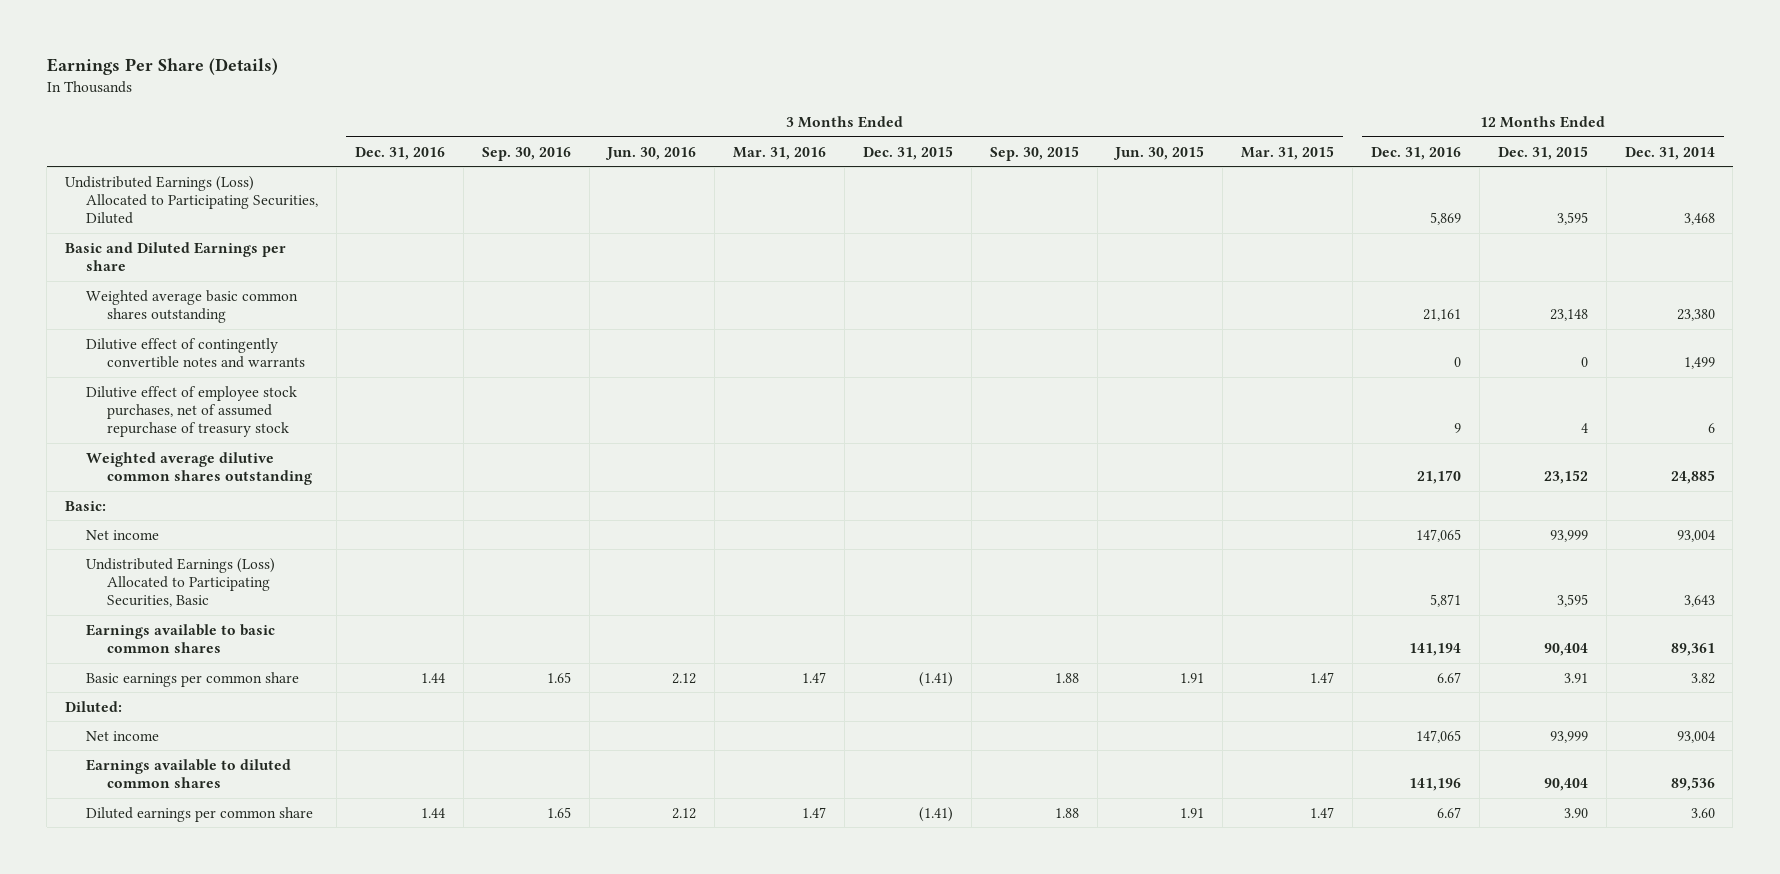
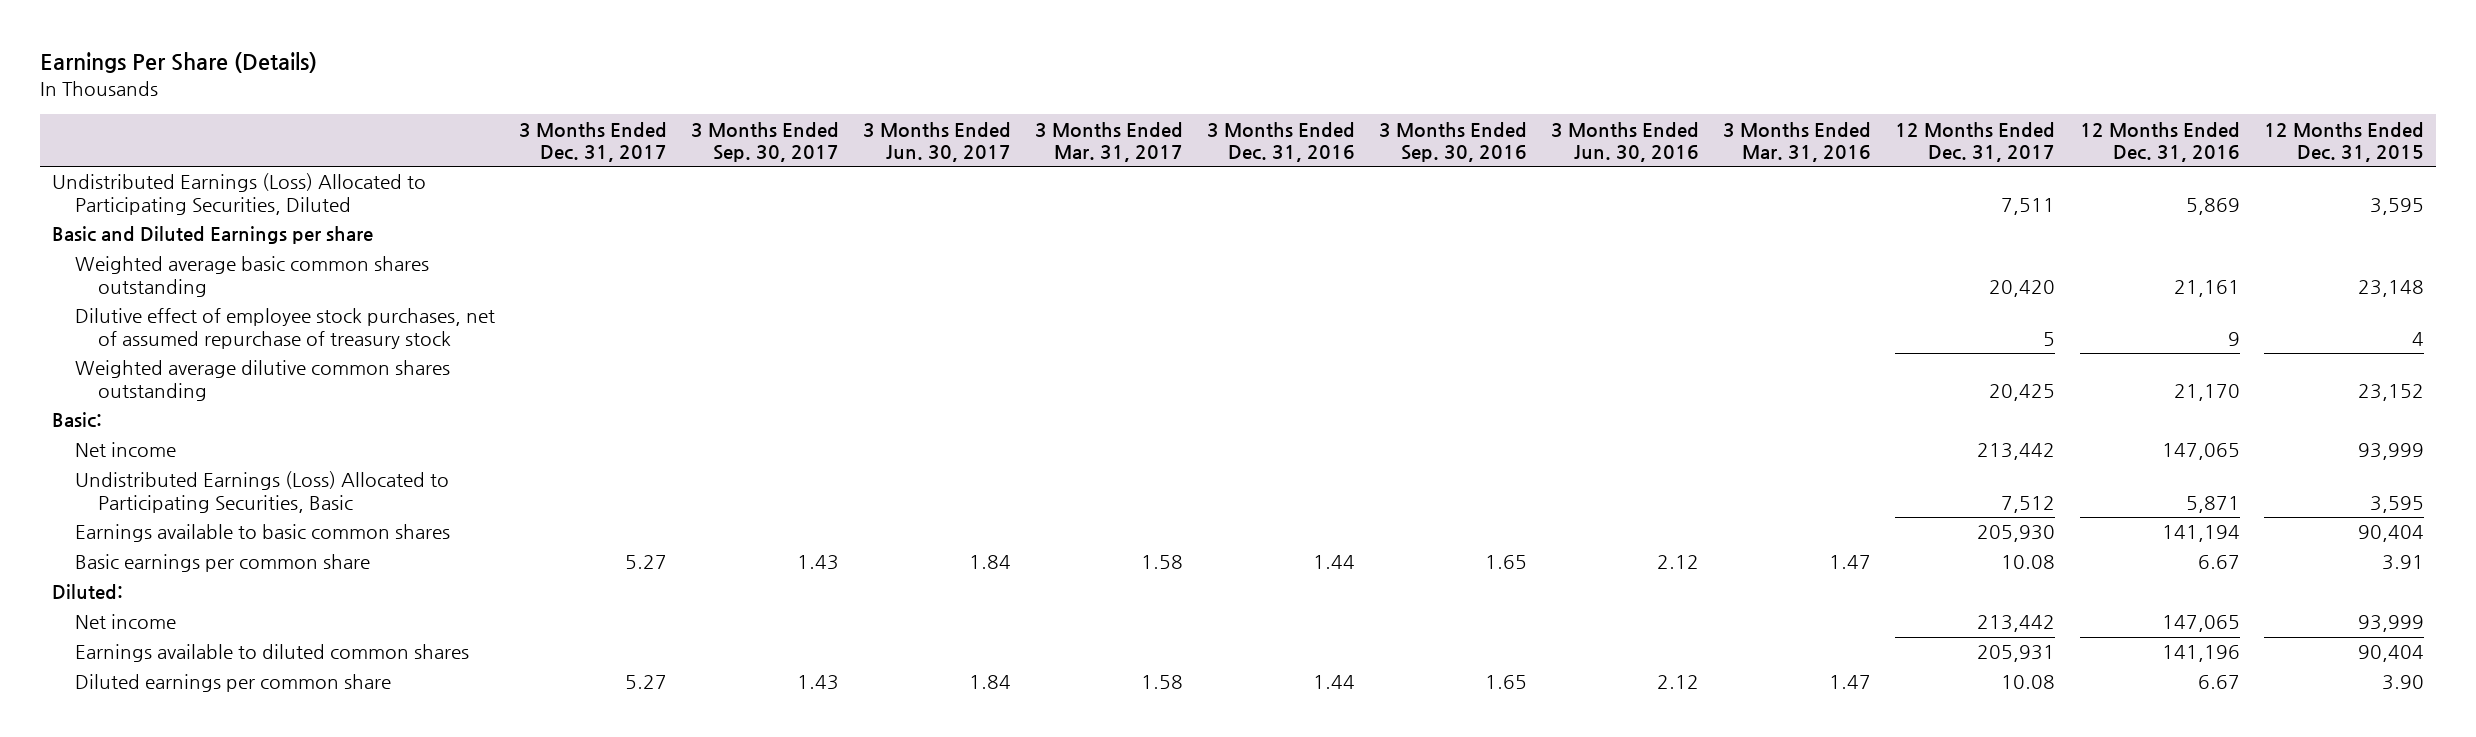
[862,145,953,160] Dec. 31, 2015 -> none
[989,145,1079,161] Sep. 30, 2015 -> none
[1113,145,1205,160] Jun. 30, 2015 -> none
[1241,145,1335,160] Mar. 31, 2015 -> none
[1624,146,1715,160] Dec. 31, 2014 -> none
none -> [519,121,668,163] 3 Months Ended Dec. 31, 2017
none -> [691,121,840,163] 3 Months Ended Sep. 30, 2017
none -> [863,121,1012,163] 3 Months Ended Jun. 30, 2017
none -> [1035,121,1184,163] 3 Months Ended Mar. 31, 2017
none -> [1895,121,2056,163] 12 Months Ended Dec. 31, 2017
[86,337,305,369] Dilutive effect of contingently convertible notes and warrants -> none

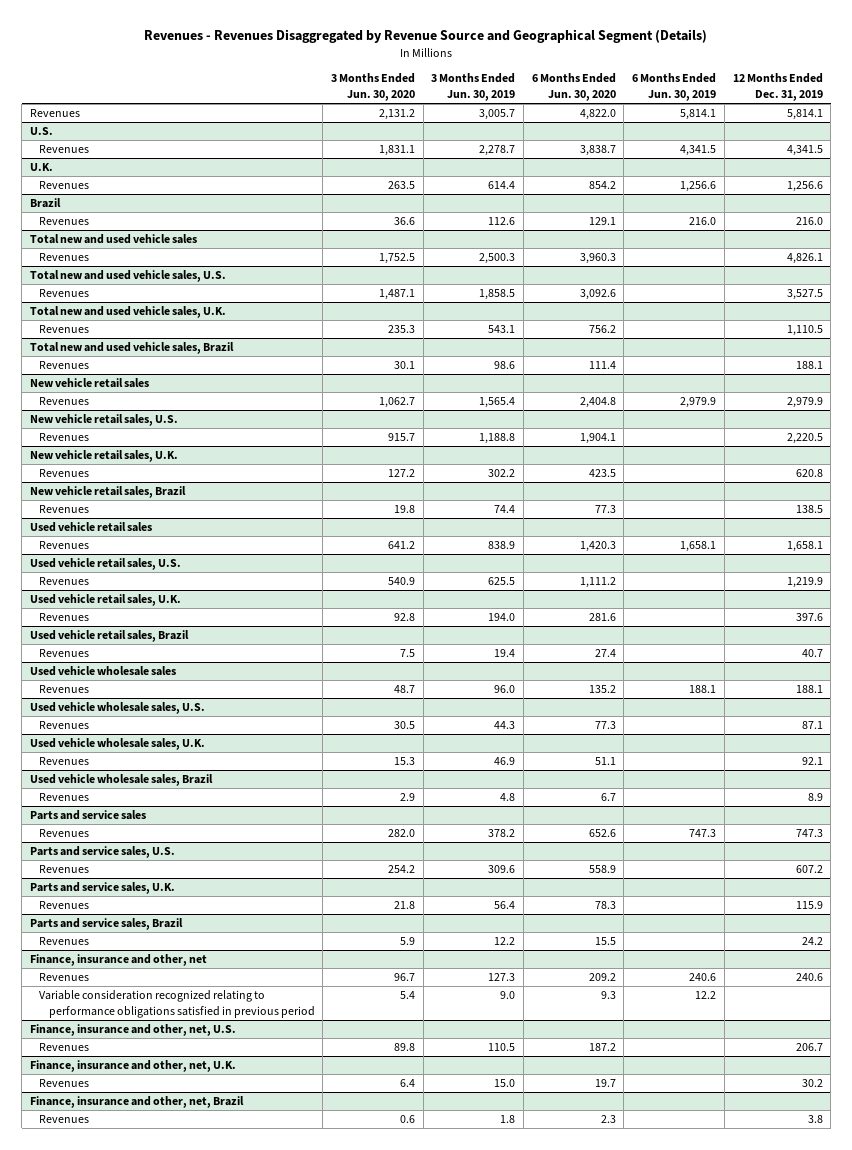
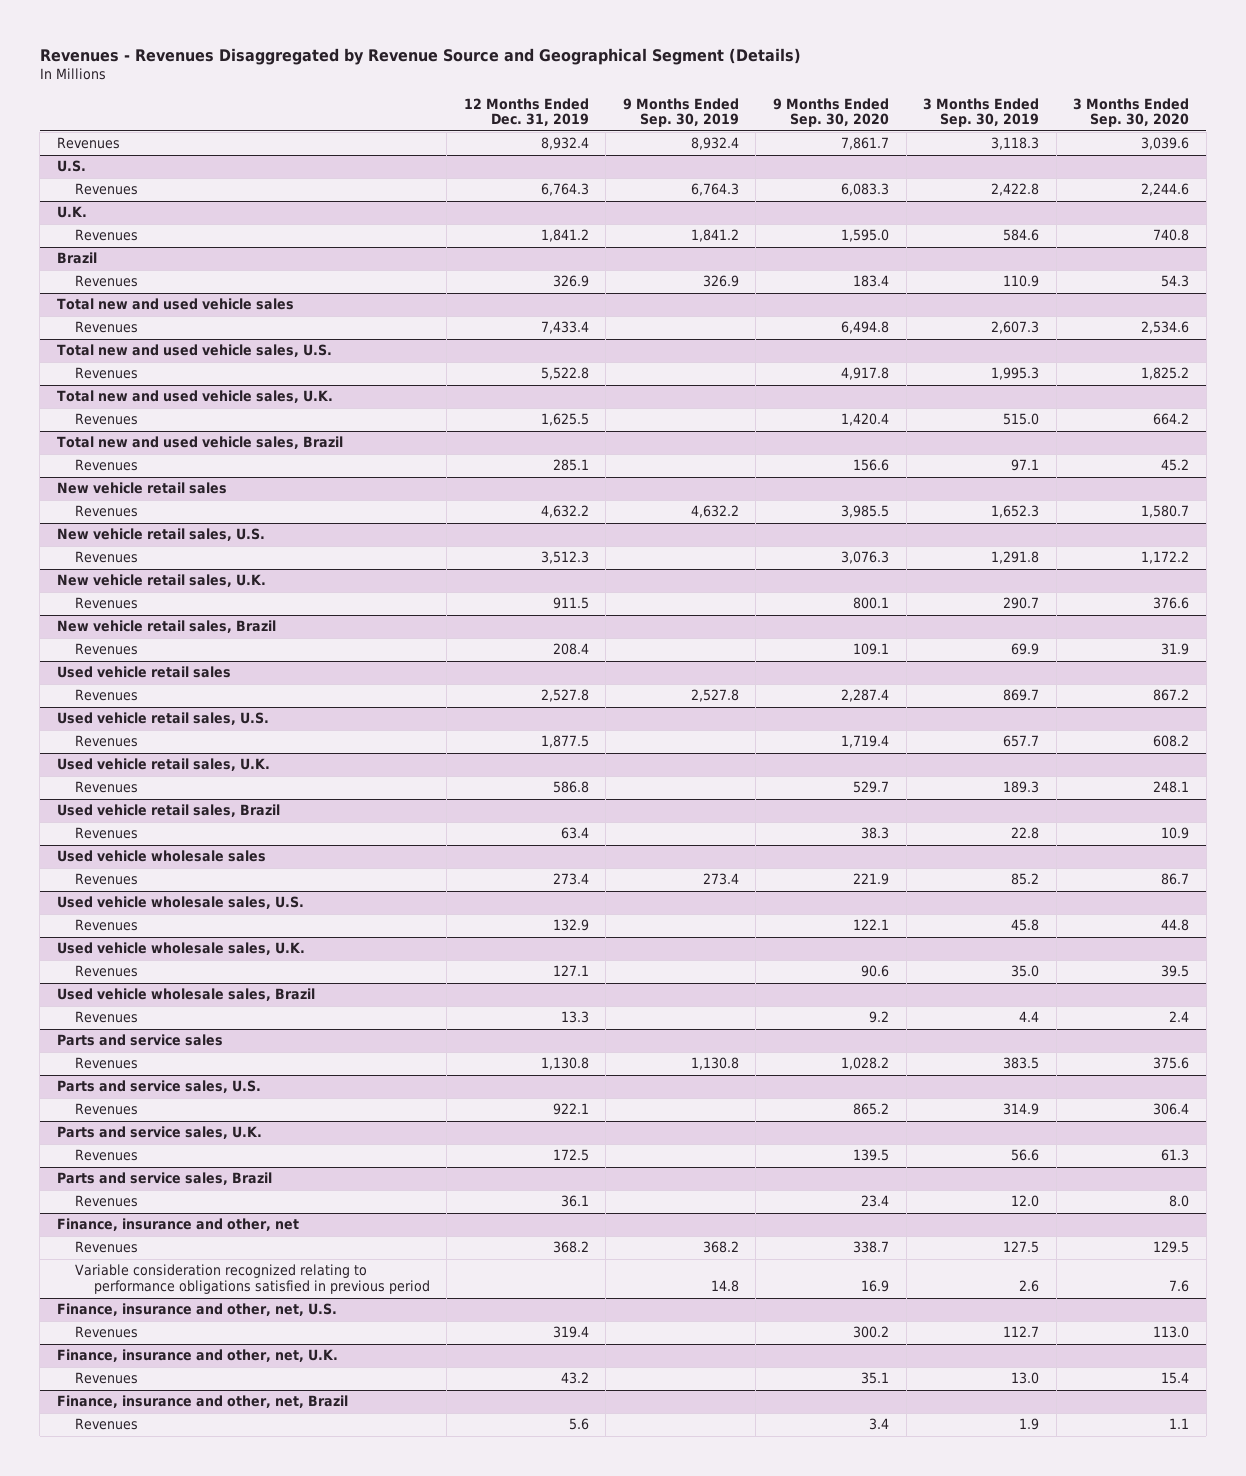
[330,73,415,101] 3 Months Ended Jun. 30, 2020 -> none
[431,73,516,101] 3 Months Ended Jun. 30, 2019 -> none
[531,73,616,101] 6 Months Ended Jun. 30, 2020 -> none
[632,73,717,101] 6 Months Ended Jun. 30, 2019 -> none
none -> [622,97,739,128] 9 Months Ended Sep. 30, 2019
none -> [773,97,890,128] 9 Months Ended Sep. 30, 2020
none -> [923,97,1040,128] 3 Months Ended Sep. 30, 2019
none -> [1073,97,1190,128] 3 Months Ended Sep. 30, 2020
[786,109,823,121] 5,814.1 -> [540,137,589,151] 8,932.4
[786,145,823,157] 4,341.5 -> [540,183,589,197] 6,764.3
[786,181,823,193] 1,256.6 -> [540,229,589,243] 1,841.2
[795,217,823,226] 216.0 -> [552,275,589,288] 326.9
[786,253,823,265] 4,826.1 -> [540,321,589,335] 7,433.4
[786,289,823,301] 3,527.5 -> [540,367,589,381] 5,522.8
[786,325,823,337] 1,110.5 -> [540,413,589,427] 1,625.5
[795,361,823,370] 188.1 -> [552,459,589,472] 285.1
[786,397,823,409] 2,979.9 -> [540,505,589,519] 4,632.2
[786,433,823,445] 2,220.5 -> [540,551,589,565] 3,512.3
[795,469,823,478] 620.8 -> [552,597,589,610] 911.5
[795,505,823,514] 138.5 -> [552,643,589,656] 208.4
[786,541,823,553] 1,658.1 -> [540,689,589,703] 2,527.8
[786,577,823,589] 1,219.9 -> [540,735,589,749] 1,877.5
[795,613,823,622] 397.6 -> [552,781,589,794] 586.8
[801,649,823,658] 40.7 -> [560,827,589,840] 63.4
[795,685,823,694] 188.1 -> [552,873,589,886] 273.4
[801,721,823,730] 87.1 -> [552,919,589,932] 132.9
[801,757,823,766] 92.1 -> [552,965,589,977] 127.1
[807,793,823,802] 8.9 -> [560,1011,589,1024] 13.3
[795,829,823,838] 747.3 -> [540,1057,589,1071] 1,130.8
[795,865,823,874] 607.2 -> [552,1103,589,1116] 922.1
[795,901,823,910] 115.9 -> [552,1149,589,1162] 172.5
[801,937,823,946] 24.2 -> [560,1195,589,1208] 36.1
[795,973,823,982] 240.6 -> [552,1241,589,1254] 368.2
[795,1043,823,1052] 206.7 -> [552,1326,589,1339] 319.4
[801,1079,823,1088] 30.2 -> [560,1372,589,1385] 43.2
[807,1115,823,1124] 3.8 -> [568,1418,589,1431] 5.6

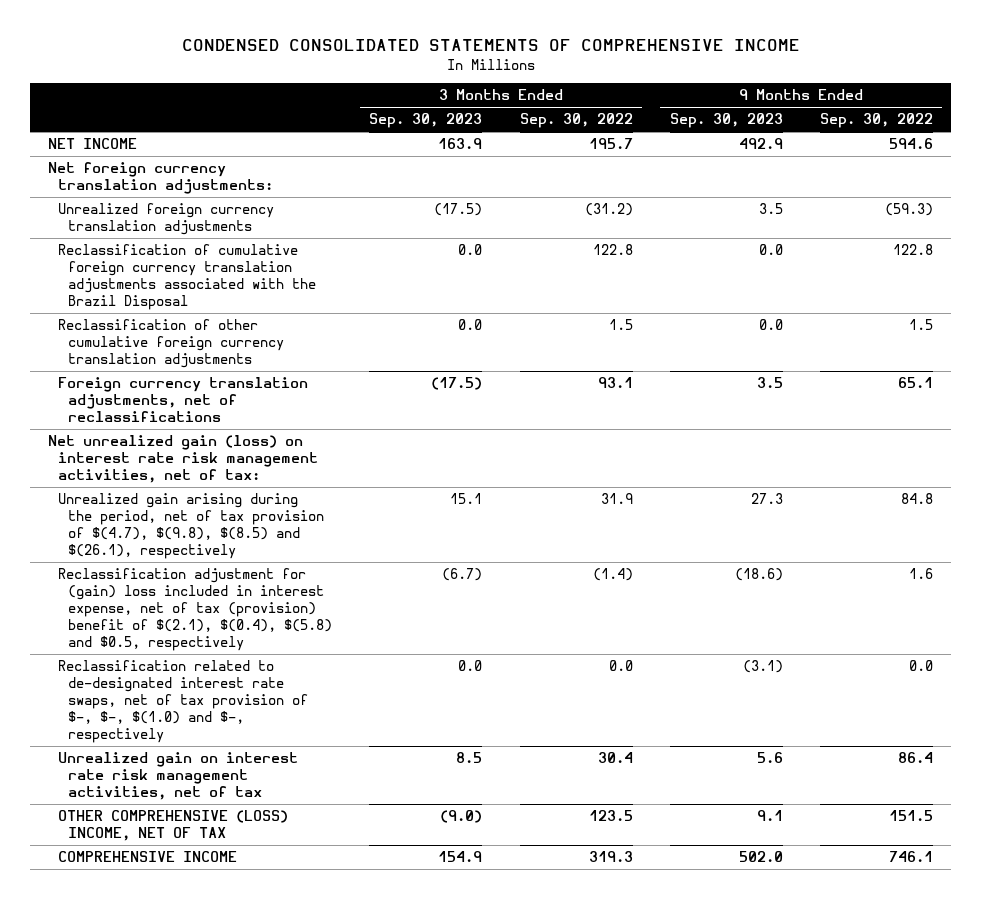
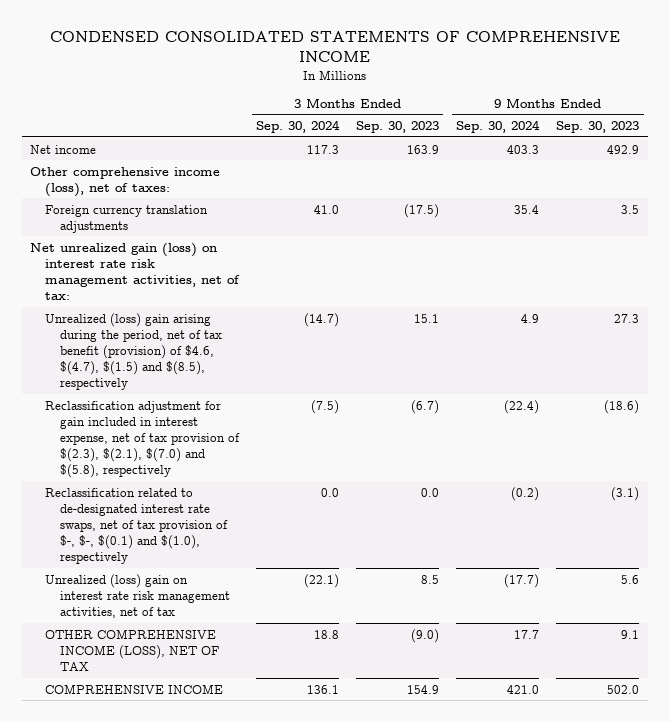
[519,113,633,129] Sep. 30, 2022 -> none
[819,113,933,129] Sep. 30, 2022 -> none
none -> [256,120,341,134] Sep. 30, 2024
none -> [456,120,541,134] Sep. 30, 2024
[48,162,274,195] Net foreign currency translation adjustments: -> none
[58,203,275,236] Unrealized foreign currency translation adjustments -> none
[58,244,317,311] Reclassification of cumulative foreign currency translation adjustments associated with the Brazil Disposal -> none
[58,319,285,369] Reclassification of other cumulative foreign currency translation adjustments -> none
[48,138,138,150] NET INCOME -> [30,144,97,154] Net income
none -> [30,166,221,197] Other comprehensive income (loss), net of taxes:
[58,377,309,423] Foreign currency translation adjustments, net of reclassifications -> [45,204,209,233] Foreign currency translation adjustments
[58,493,325,560] Unrealized gain arising during the period, net of tax provision of $(4.7), $(9.8), $(8.5) and $(26.1), respectively -> [45,312,222,391] Unrealized (loss) gain arising during the period, net of tax benefit (provision) of $4.6, $(4.7), $(1.5) and $(8.5), respectively
[58,568,333,652] Reclassification adjustment for (gain) loss included in interest expense, net of tax (provision) benefit of $(2.1), $(0.4), $(5.8) and $0.5, respectively -> [45,400,240,479] Reclassification adjustment for gain included in interest expense, net of tax provision of $(2.3), $(2.1), $(7.0) and $(5.8), respectively
[58,660,309,744] Reclassification related to de-designated interest rate swaps, net of tax provision of $-, $-, $(1.0) and $-, respectively -> [45,487,228,565] Reclassification related to de-designated interest rate swaps, net of tax provision of $-, $-, $(0.1) and $(1.0), respectively
[58,752,299,801] Unrealized gain on interest rate risk management activities, net of tax -> [45,573,230,618] Unrealized (loss) gain on interest rate risk management activities, net of tax
[58,810,289,842] OTHER COMPREHENSIVE (LOSS) INCOME, NET OF TAX -> [45,628,219,671] OTHER COMPREHENSIVE INCOME (LOSS), NET OF TAX

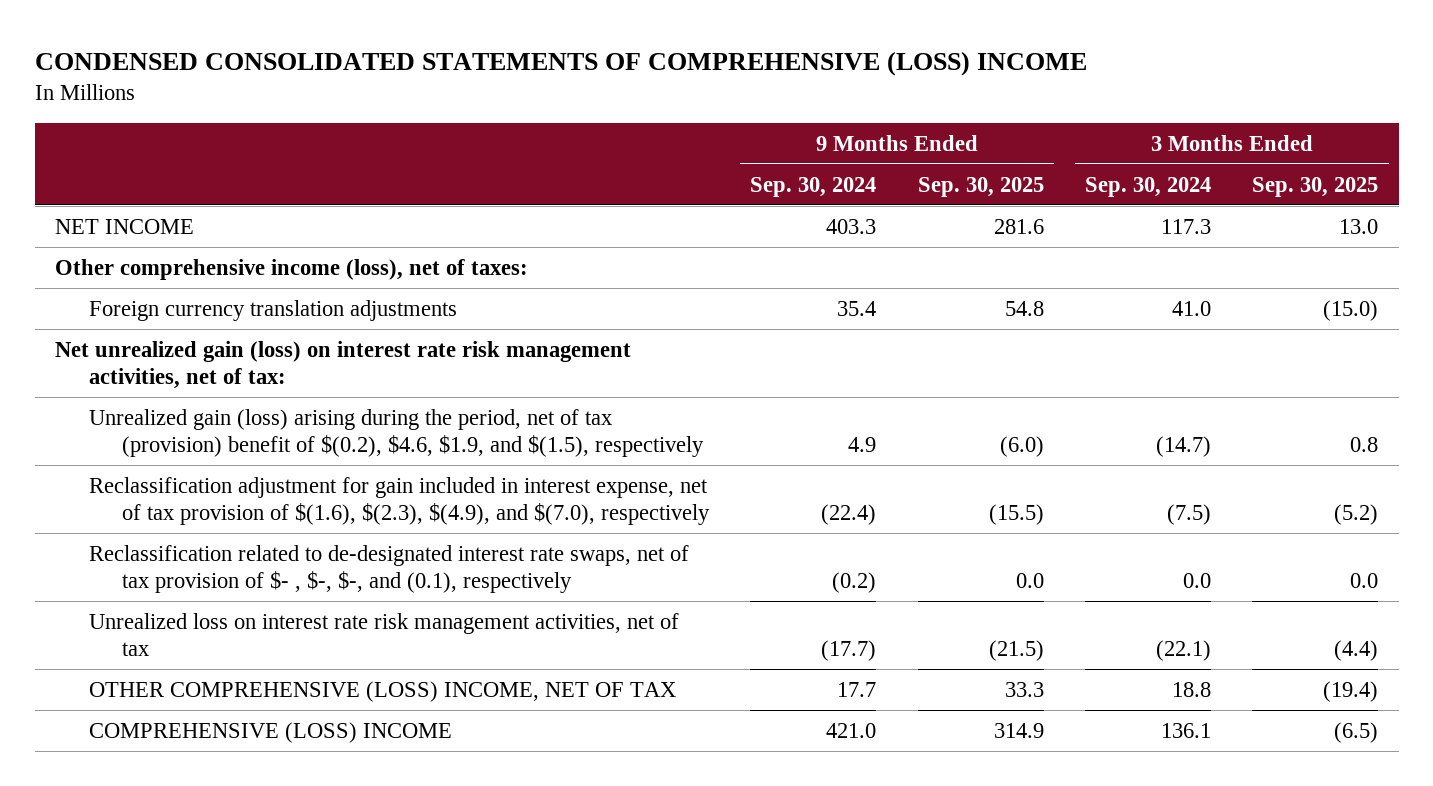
[49,30,620,63] CONDENSED CONSOLIDATED STATEMENTS OF COMPREHENSIVE INCOME -> [34,50,1087,76] CONDENSED CONSOLIDATED STATEMENTS OF COMPREHENSIVE (LOSS) INCOME
[356,121,440,134] Sep. 30, 2023 -> none
[556,121,640,134] Sep. 30, 2023 -> none
none -> [917,176,1044,197] Sep. 30, 2025
none -> [1252,176,1379,197] Sep. 30, 2025
[30,144,97,154] Net income -> [55,218,195,234] NET INCOME
[45,312,222,391] Unrealized (loss) gain arising during the period, net of tax benefit (provision) of $4.6, $(4.7), $(1.5) and $(8.5), respectively -> [88,408,704,458] Unrealized gain (loss) arising during the period, net of tax (provision) benefit of $(0.2), $4.6, $1.9, and $(1.5), respectively
[45,400,240,479] Reclassification adjustment for gain included in interest expense, net of tax provision of $(2.3), $(2.1), $(7.0) and $(5.8), respectively -> [88,476,710,526] Reclassification adjustment for gain included in interest expense, net of tax provision of $(1.6), $(2.3), $(4.9), and $(7.0), respectively
[45,487,228,565] Reclassification related to de-designated interest rate swaps, net of tax provision of $-, $-, $(0.1) and $(1.0), respectively -> [88,544,689,594] Reclassification related to de-designated interest rate swaps, net of tax provision of $- , $-, $-, and (0.1), respectively
[45,573,230,618] Unrealized (loss) gain on interest rate risk management activities, net of tax -> [88,612,679,657] Unrealized loss on interest rate risk management activities, net of tax
[45,628,219,671] OTHER COMPREHENSIVE INCOME (LOSS), NET OF TAX -> [88,680,676,702] OTHER COMPREHENSIVE (LOSS) INCOME, NET OF TAX
[45,683,224,694] COMPREHENSIVE INCOME -> [88,721,452,743] COMPREHENSIVE (LOSS) INCOME

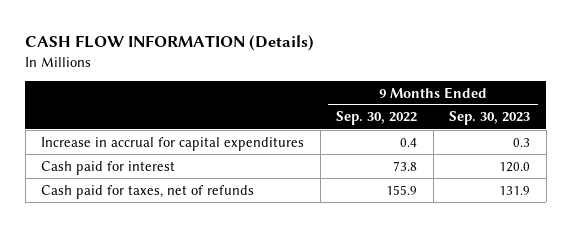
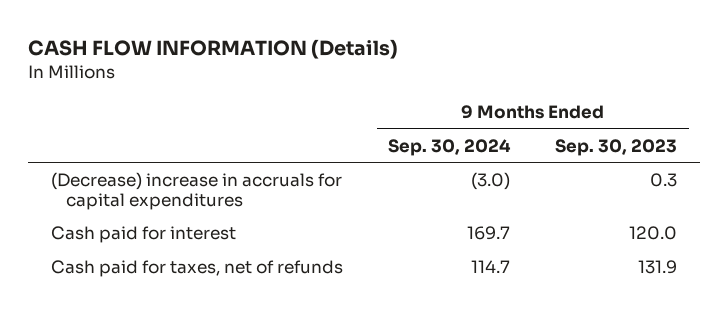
[336,111,418,126] Sep. 30, 2022 -> none
none -> [388,138,512,156] Sep. 30, 2024
[41,136,305,151] Increase in accrual for capital expenditures -> [50,172,342,210] (Decrease) increase in accruals for capital expenditures

